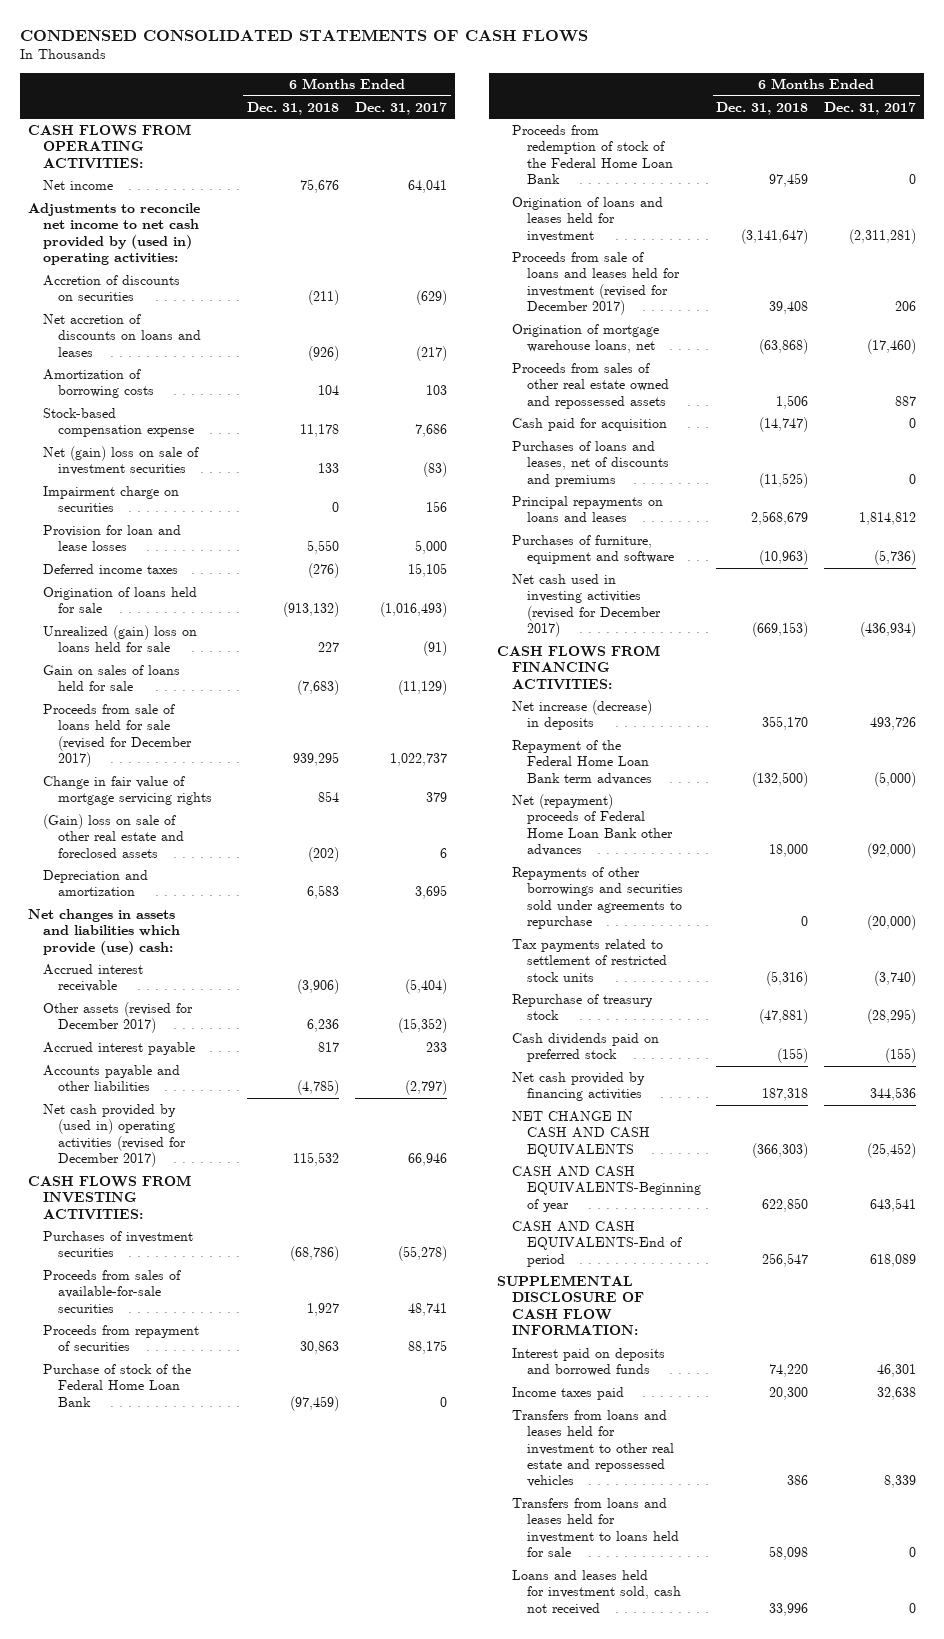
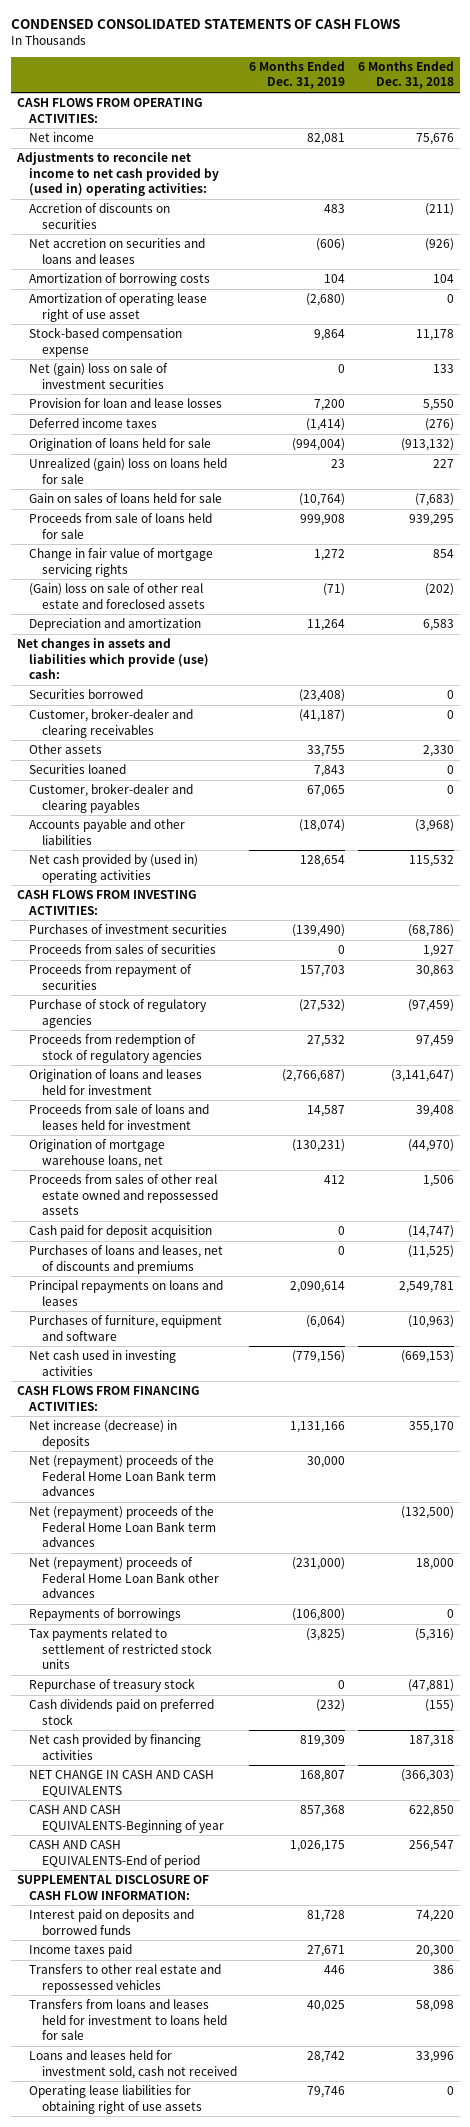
[354,101,447,115] Dec. 31, 2017 -> none
none -> [249,61,346,90] 6 Months Ended Dec. 31, 2019
[42,314,201,357] Net accretion of discounts on loans and leases -> [29,238,206,264] Net accretion on securities and loans and leases
none -> [29,293,208,322] Amortization of operating lease right of use asset
[42,486,179,513] Impairment charge on securities -> none
[42,704,192,767] Proceeds from sale of loans held for sale (revised for December 2017) -> [29,513,213,539] Proceeds from sale of loans held for sale
[42,964,143,993] Accrued interest receivable -> none
[42,1042,195,1056] Accrued interest payable -> none
none -> [29,689,144,700] Securities borrowed
none -> [29,708,194,738] Customer, broker-dealer and clearing receivables
[42,1002,193,1034] Other assets (revised for December 2017) -> [29,744,103,755] Other assets
[307,1019,340,1033] 6,236 -> [422,745,454,758] 2,330
none -> [29,764,127,775] Securities loaned
none -> [29,783,194,813] Customer, broker-dealer and clearing payables
[297,1080,340,1096] (4,785) -> [414,819,454,833] (3,968)
[42,1104,186,1167] Net cash provided by (used in) operating activities (revised for December 2017) -> [29,854,199,883] Net cash provided by (used in) operating activities
[42,1270,181,1313] Proceeds from sales of available-for-sale securities -> [29,944,217,955] Proceeds from sales of securities
[42,1364,191,1407] Purchase of stock of the Federal Home Loan Bank -> [29,998,208,1028] Purchase of stock of regulatory agencies
[511,125,673,184] Proceeds from redemption of stock of the Federal Home Loan Bank -> [29,1034,202,1063] Proceeds from redemption of stock of regulatory agencies
[511,252,680,315] Proceeds from sale of loans and leases held for investment (revised for December 2017) -> [29,1104,210,1130] Proceeds from sale of loans and leases held for investment
[759,339,809,355] (63,868) -> [407,1139,454,1153] (44,970)
[511,418,667,432] Cash paid for acquisition -> [29,1225,213,1239] Cash paid for deposit acquisition
[751,511,809,526] 2,568,679 -> [398,1281,454,1294] 2,549,781
[511,574,661,637] Net cash used in investing activities (revised for December 2017) -> [29,1350,177,1376] Net cash used in investing activities
none -> [29,1455,216,1496] Net (repayment) proceeds of the Federal Home Loan Bank term advances
[511,740,652,785] Repayment of the Federal Home Loan Bank term advances -> [29,1506,216,1547] Net (repayment) proceeds of the Federal Home Loan Bank term advances
[511,867,683,929] Repayments of other borrowings and securities sold under agreements to repurchase -> [29,1608,182,1622] Repayments of borrowings
[511,1410,674,1488] Transfers from loans and leases held for investment to other real estate and repossessed vehicles -> [29,1964,222,1993] Transfers to other real estate and repossessed vehicles
none -> [29,2085,202,2114] Operating lease liabilities for obtaining right of use assets

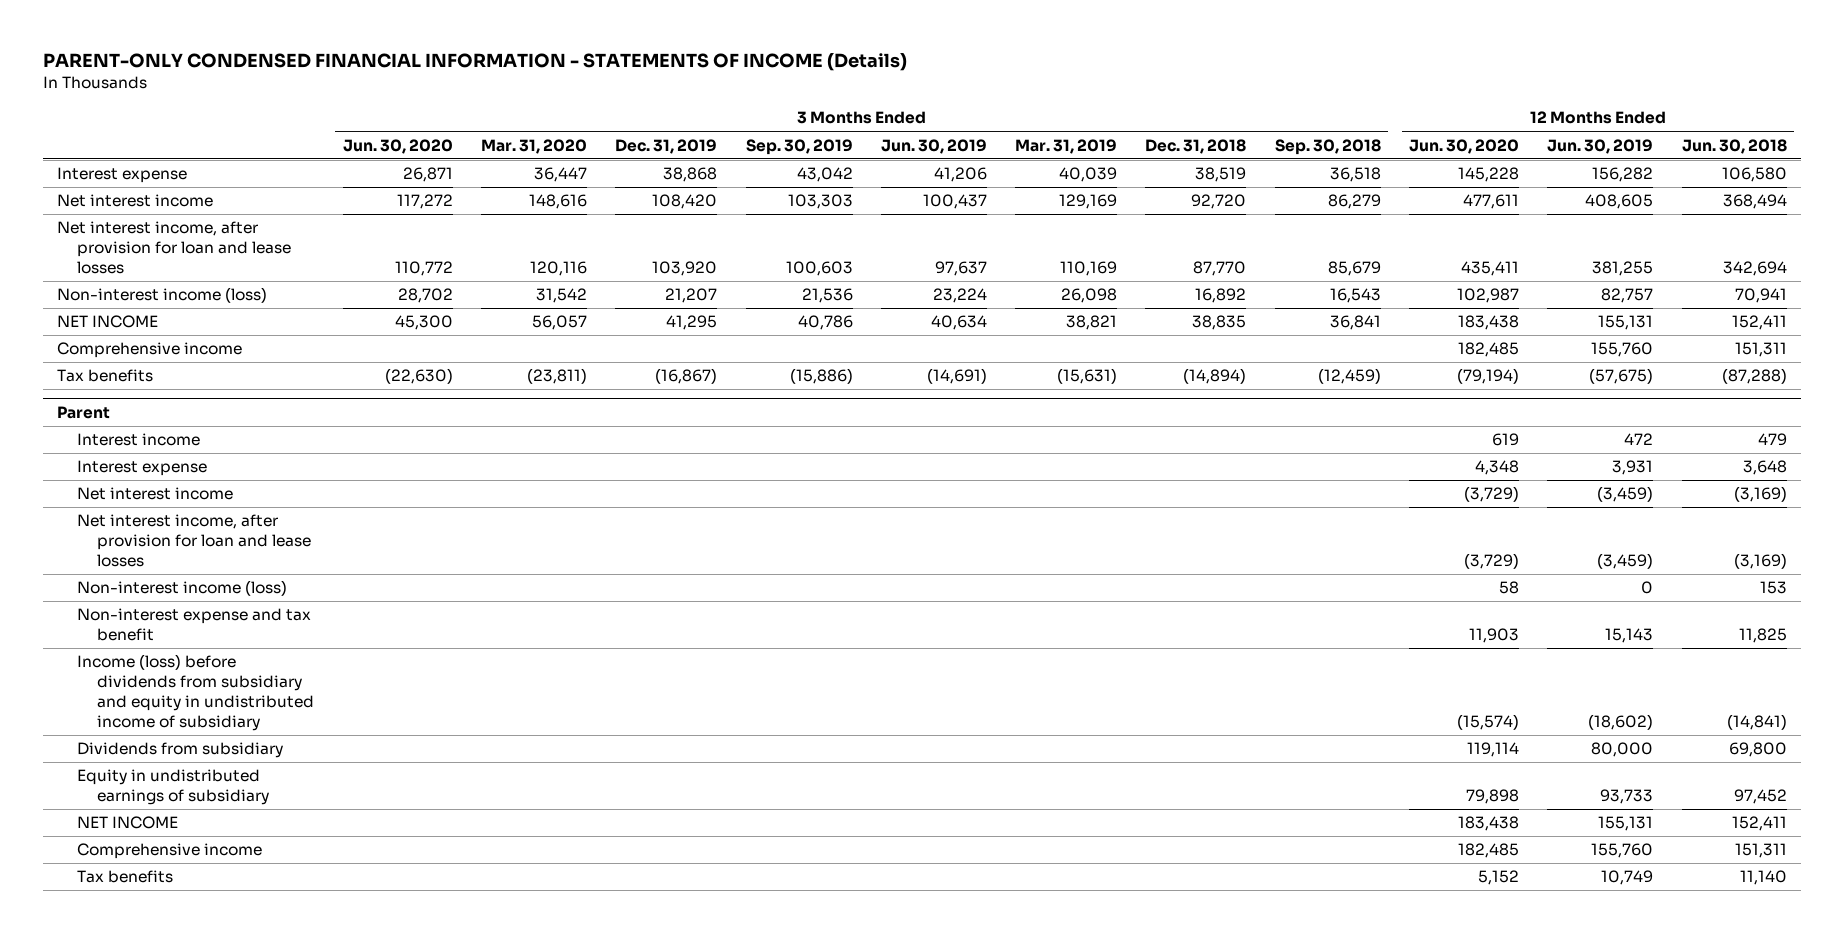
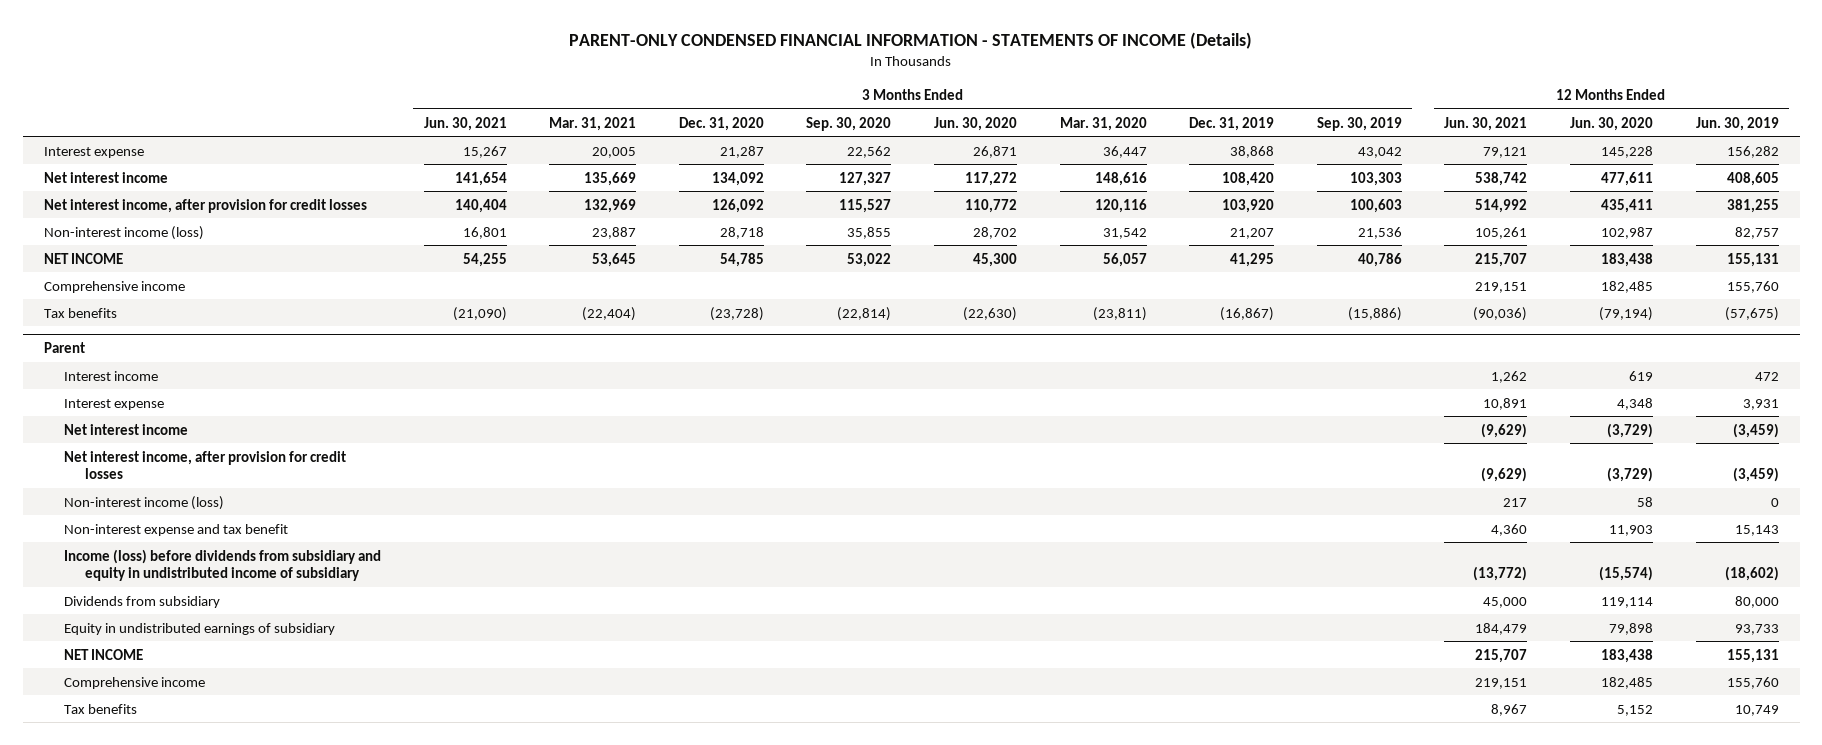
[880,138,987,154] Jun. 30, 2019 -> none
[1015,138,1118,154] Mar. 31, 2019 -> none
[1145,138,1247,154] Dec. 31, 2018 -> none
[1274,138,1381,155] Sep. 30, 2018 -> none
[1681,138,1787,154] Jun. 30, 2018 -> none
none -> [423,116,507,131] Jun. 30, 2021
none -> [549,116,637,131] Mar. 31, 2021
none -> [678,116,764,131] Dec. 31, 2020
none -> [806,116,892,131] Sep. 30, 2020
none -> [1444,116,1528,131] Jun. 30, 2021
[57,221,292,274] Net interest income, after provision for loan and lease losses -> [43,198,367,213] Net interest income, after provision for credit losses
[77,514,312,567] Net interest income, after provision for loan and lease losses -> [64,450,347,480] Net interest income, after provision for credit losses

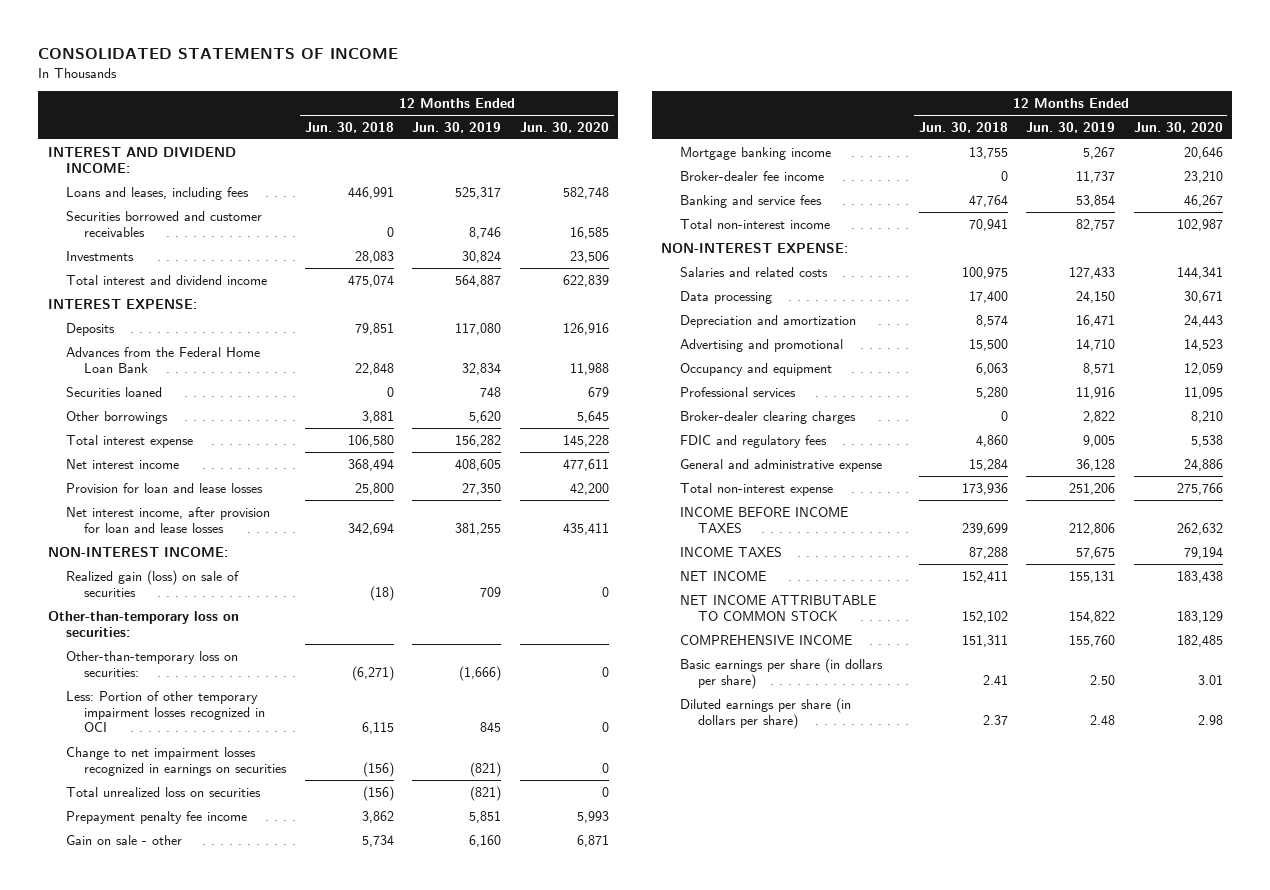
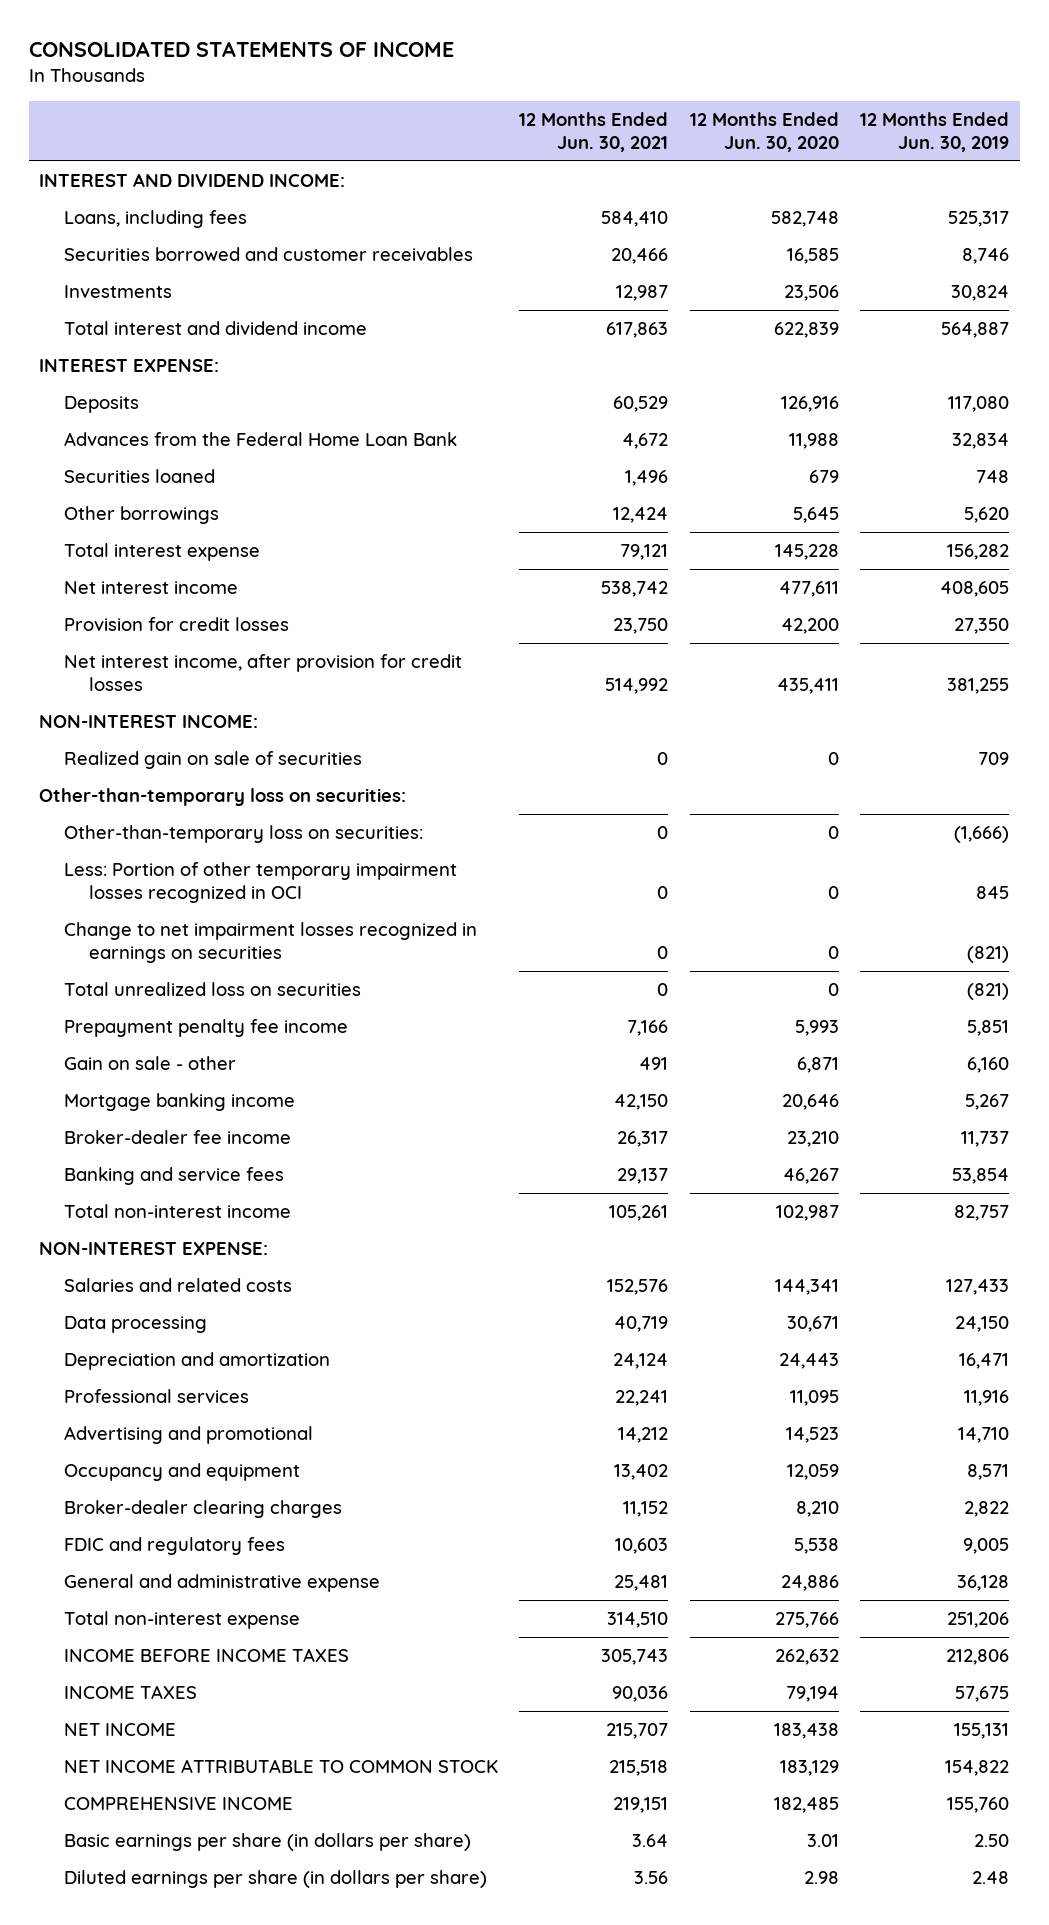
[304,121,394,133] Jun. 30, 2018 -> none
none -> [519,112,669,152] 12 Months Ended Jun. 30, 2021
[66,186,250,200] Loans and leases, including fees -> [64,210,248,229] Loans, including fees
[66,482,264,493] Provision for loan and lease losses -> [64,617,290,632] Provision for credit losses
[66,506,271,533] Net interest income, after provision for loan and lease losses -> [64,654,463,691] Net interest income, after provision for credit losses
[66,569,240,597] Realized gain (loss) on sale of securities -> [64,751,363,770] Realized gain on sale of securities
[679,386,796,397] Professional services -> [64,1389,250,1404] Professional services

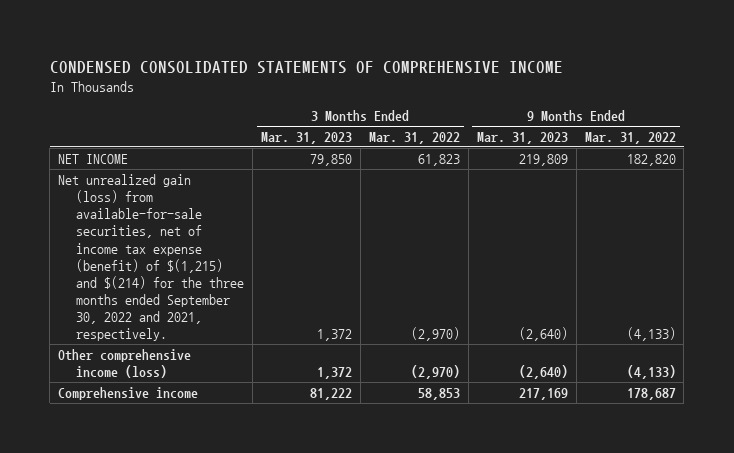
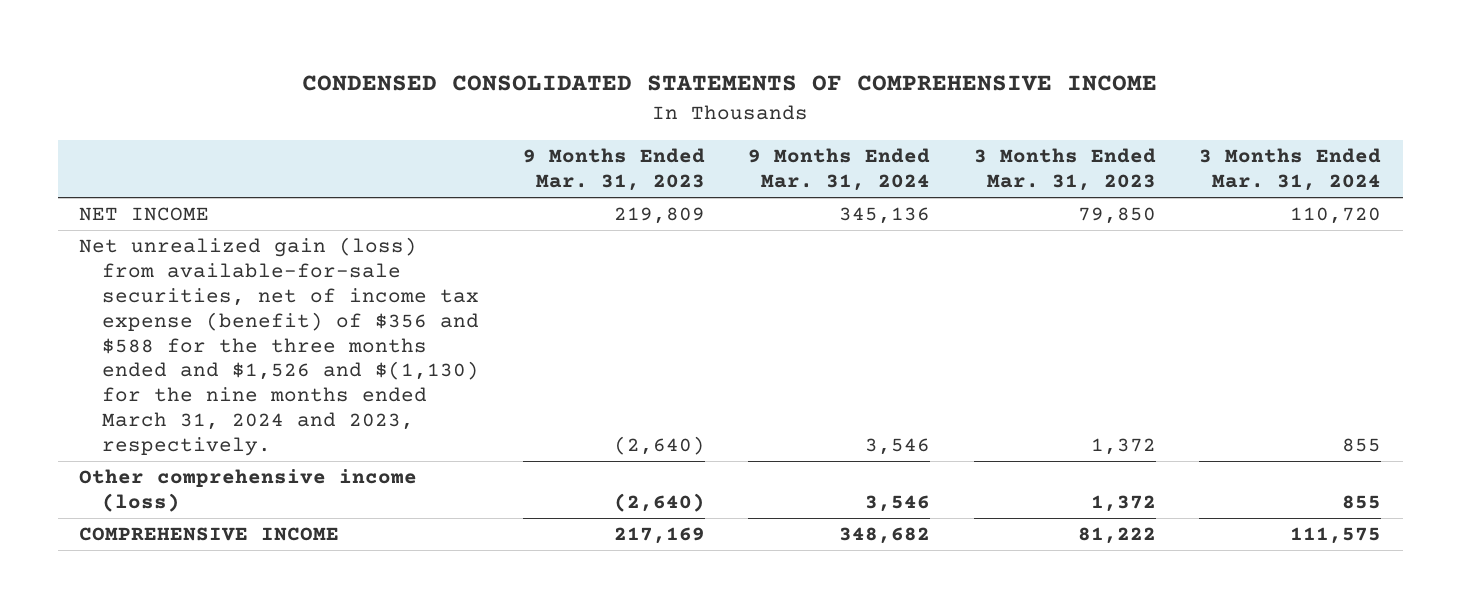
[368,131,460,144] Mar. 31, 2022 -> none
[584,131,676,144] Mar. 31, 2022 -> none
none -> [748,148,931,192] 9 Months Ended Mar. 31, 2024
none -> [1199,148,1382,192] 3 Months Ended Mar. 31, 2024
[58,173,244,342] Net unrealized gain (loss) from available-for-sale securities, net of income tax expense (benefit) of $(1,215) and $(214) for the three months ended September 30, 2022 and 2021, respectively. -> [79,237,480,456] Net unrealized gain (loss) from available-for-sale securities, net of income tax expense (benefit) of $356 and $588 for the three months ended and $1,526 and $(1,130) for the nine months ended March 31, 2024 and 2023, respectively.
[58,386,199,400] Comprehensive income -> [79,527,340,542] COMPREHENSIVE INCOME

